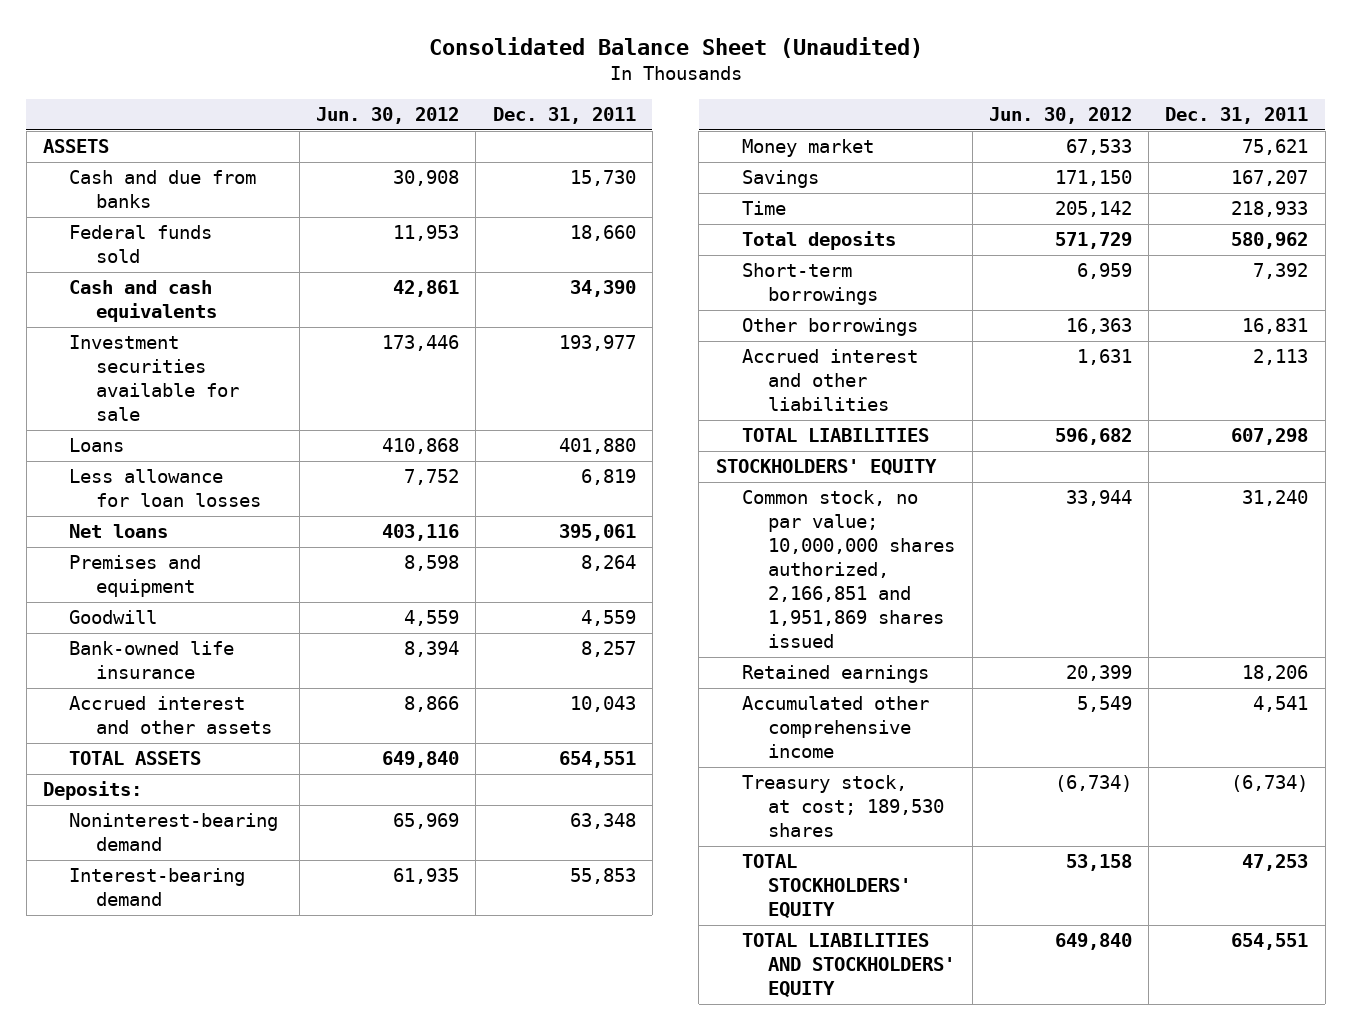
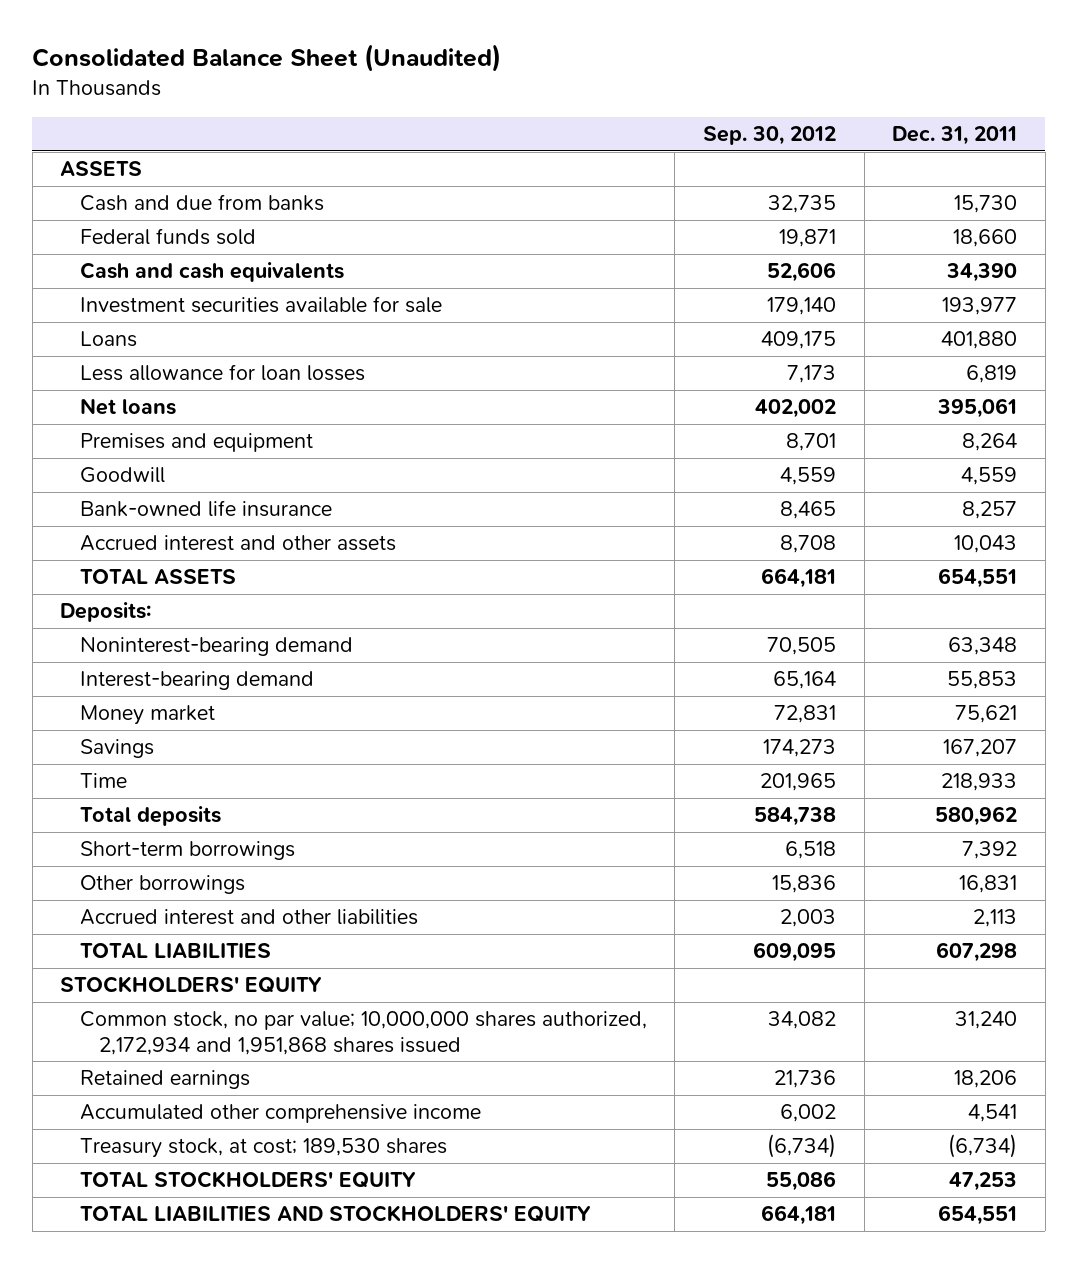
[316,107,460,125] Jun. 30, 2012 -> none
none -> [702,126,836,146] Sep. 30, 2012
[742,490,956,649] Common stock, no par value; 10,000,000 shares authorized, 2,166,851 and 1,951,869 shares issued -> [79,1011,647,1055] Common stock, no par value; 10,000,000 shares authorized, 2,172,934 and 1,951,868 shares issued

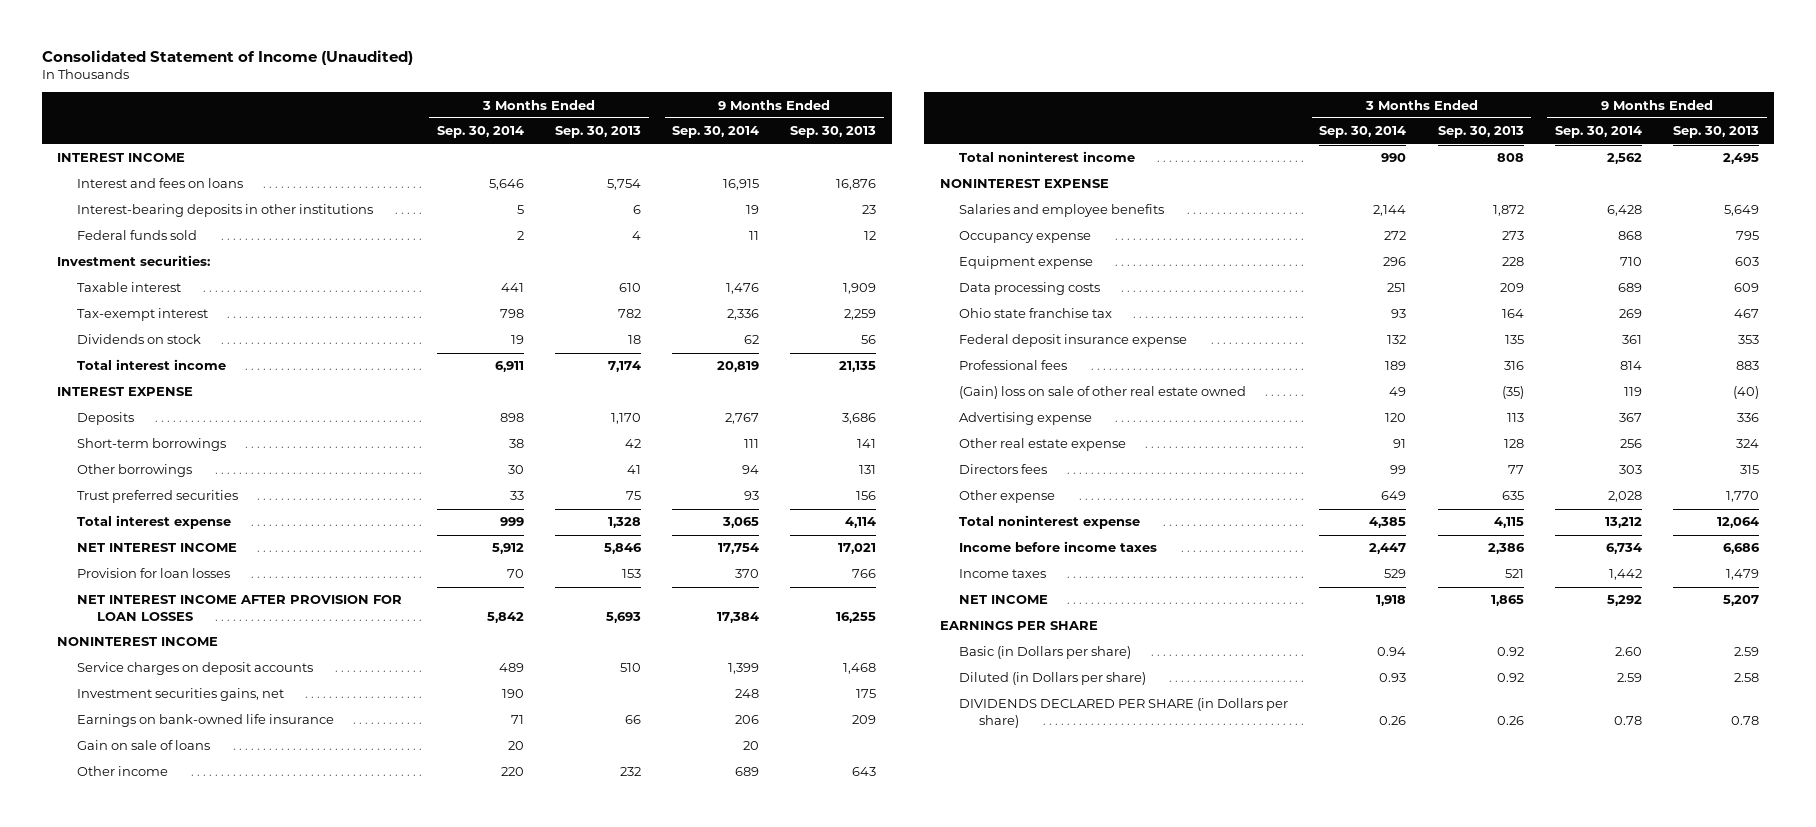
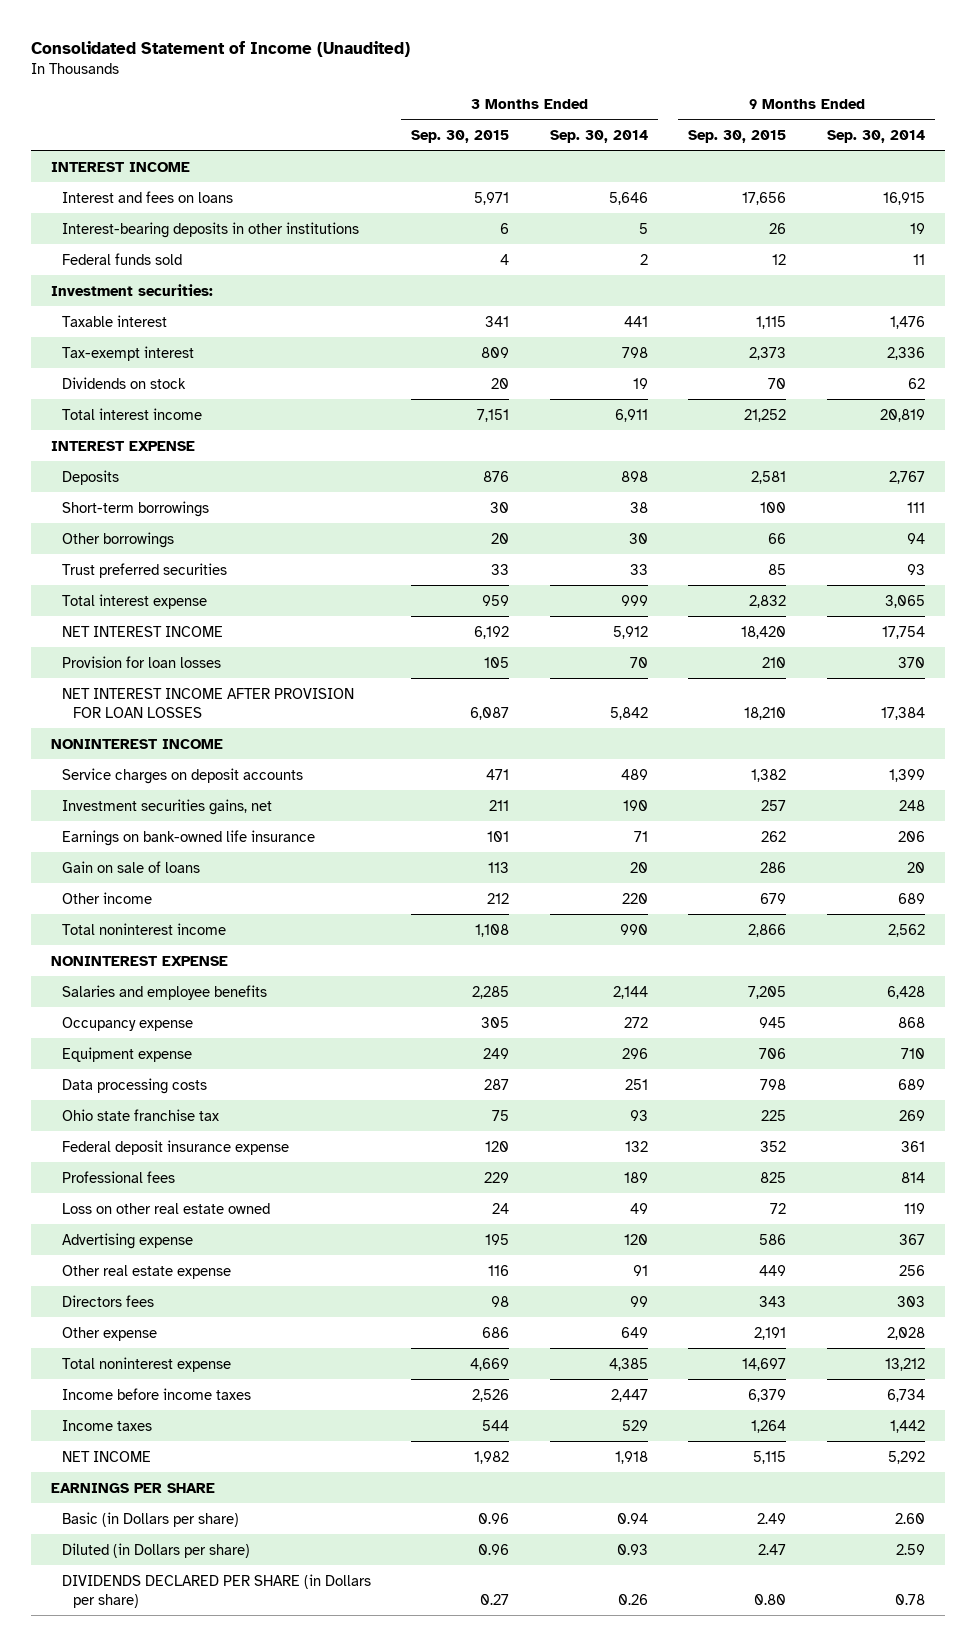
[555,126,642,139] Sep. 30, 2013 -> none
[790,126,877,139] Sep. 30, 2013 -> none
none -> [411,129,510,143] Sep. 30, 2015
none -> [688,129,787,143] Sep. 30, 2015
[959,386,1247,400] (Gain) loss on sale of other real estate owned -> [62,1202,271,1214] Loss on other real estate owned

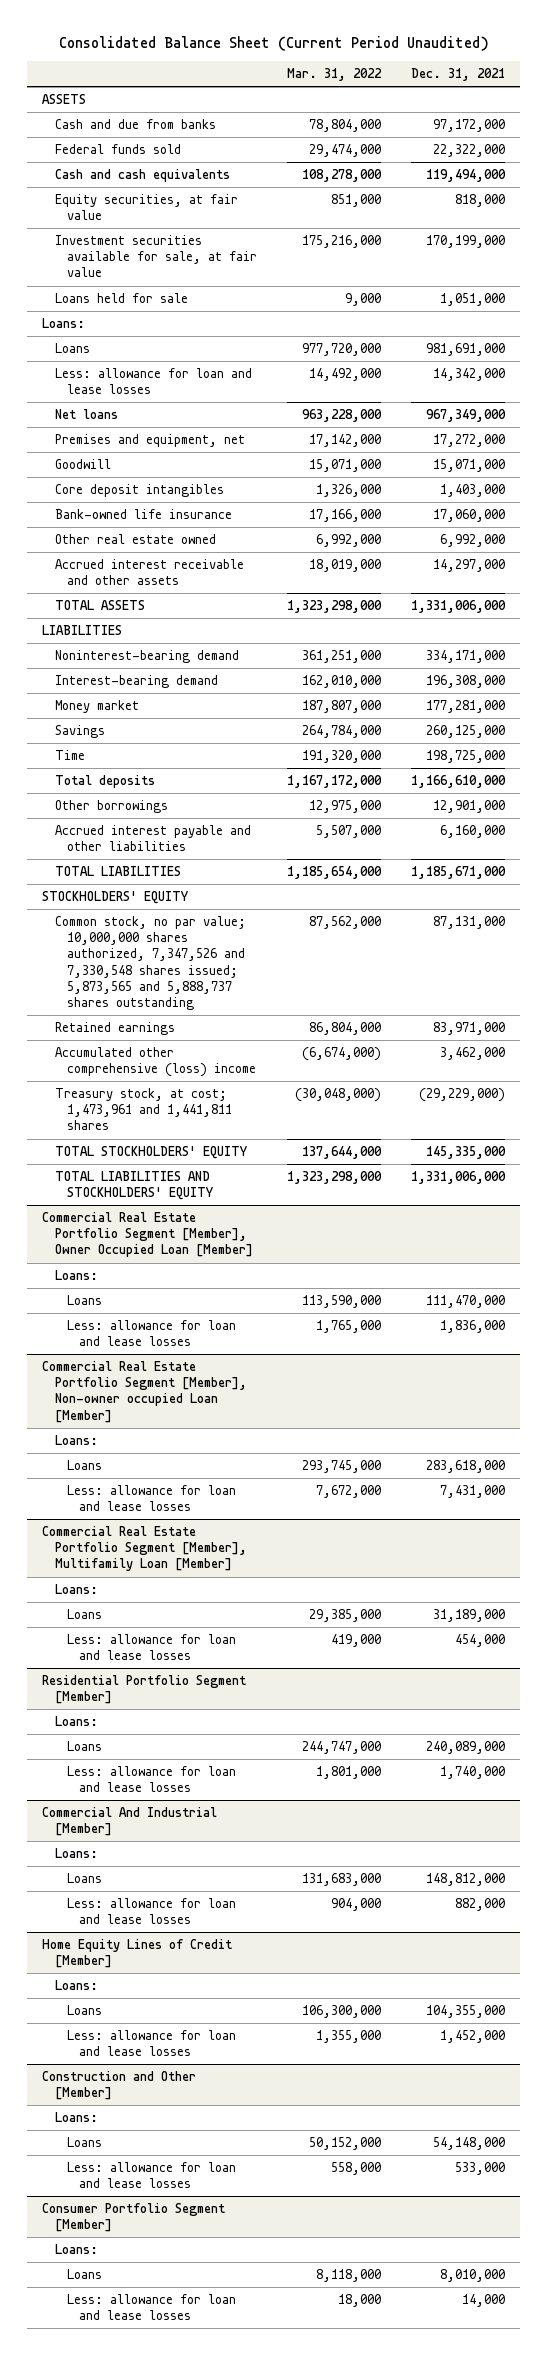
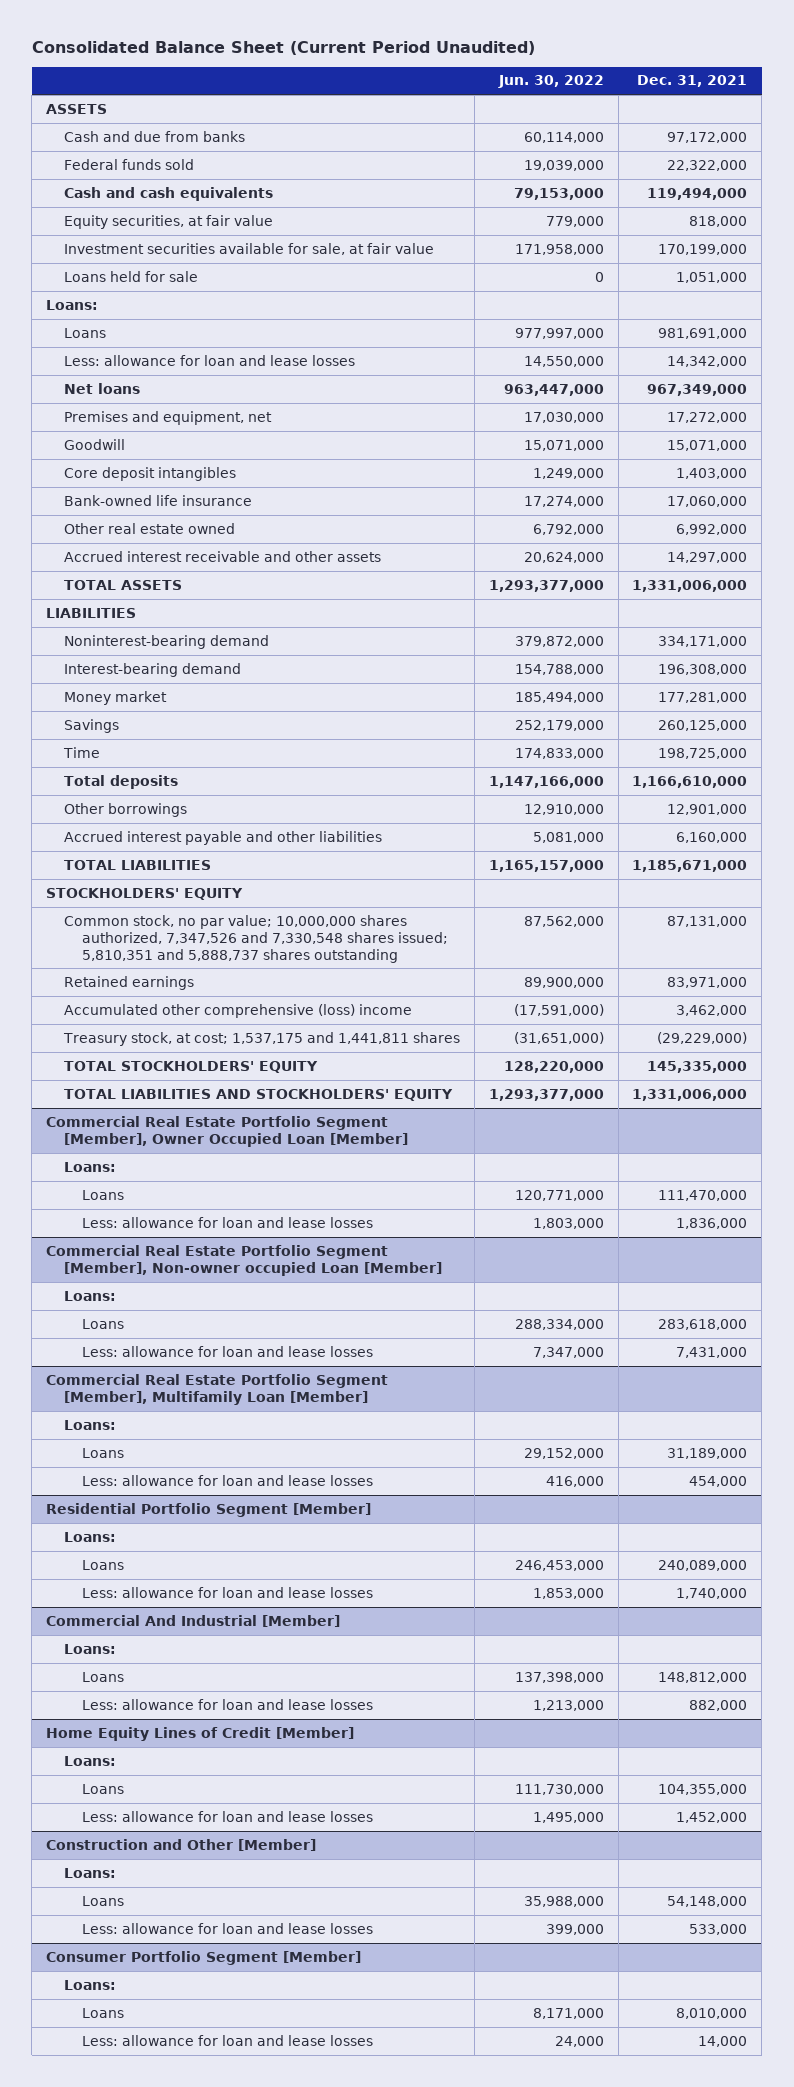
[286,68,382,82] Mar. 31, 2022 -> none
none -> [497,75,604,89] Jun. 30, 2022
[54,916,246,1010] Common stock, no par value; 10,000,000 shares authorized, 7,347,526 and 7,330,548 shares issued; 5,873,565 and 5,888,737 shares outstanding -> [64,914,449,963] Common stock, no par value; 10,000,000 shares authorized, 7,347,526 and 7,330,548 shares issued; 5,810,351 and 5,888,737 shares outstanding
[54,1088,233,1131] Treasury stock, at cost; 1,473,961 and 1,441,811 shares -> [63,1031,461,1046] Treasury stock, at cost; 1,537,175 and 1,441,811 shares

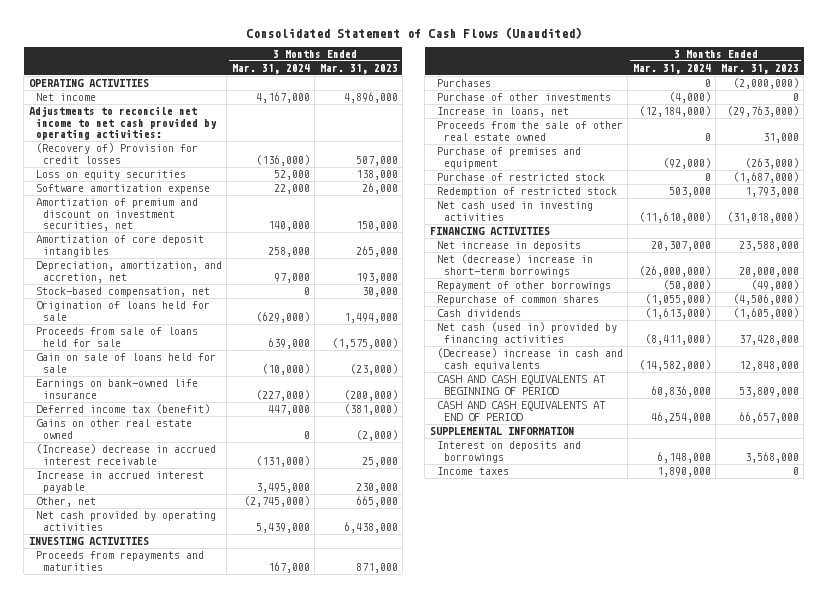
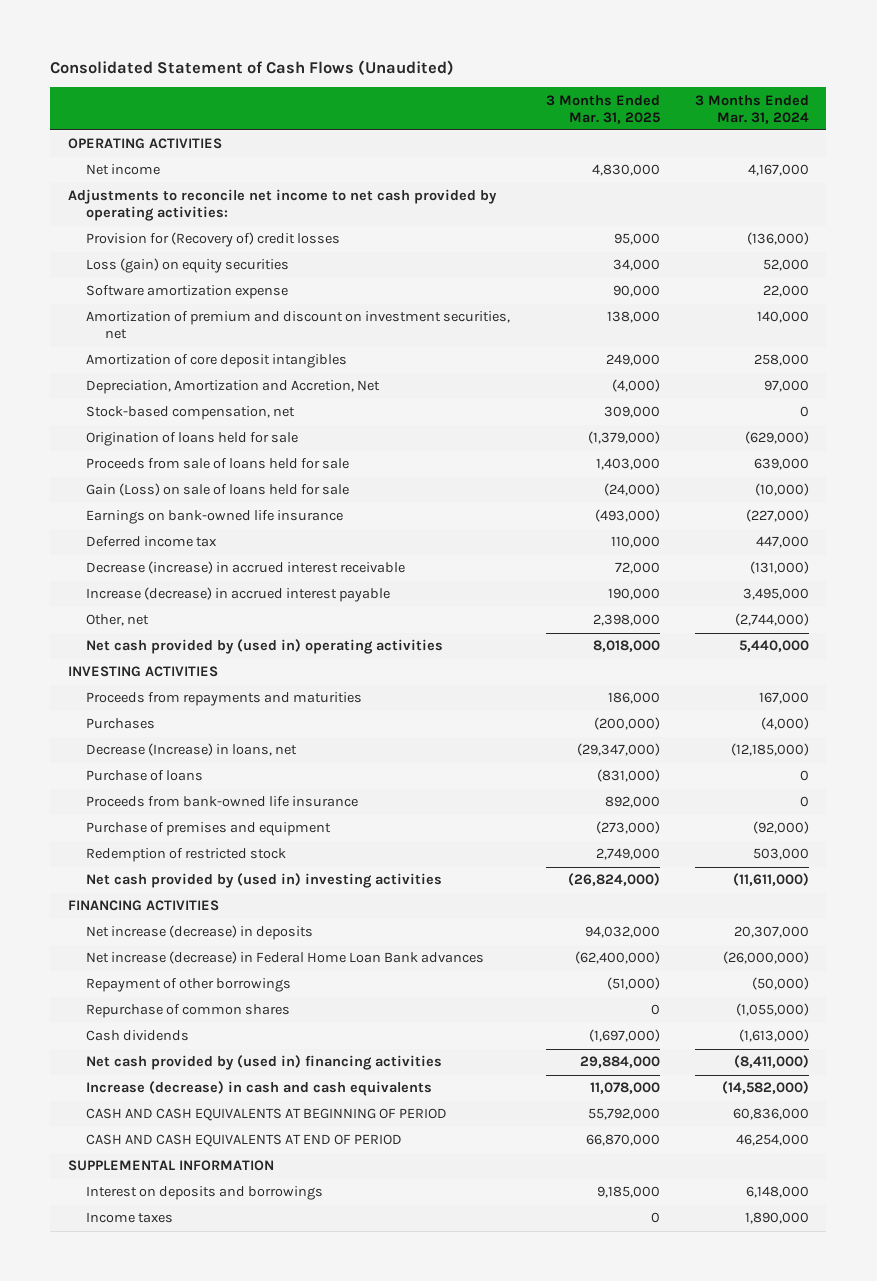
[319,63,398,74] Mar. 31, 2023 -> none
none -> [545,94,660,124] 3 Months Ended Mar. 31, 2025
[35,143,198,164] (Recovery of) Provision for credit losses -> [86,232,341,248] Provision for (Recovery of) credit losses
[35,170,186,181] Loss on equity securities -> [86,258,290,274] Loss (gain) on equity securities
[35,261,222,283] Depreciation, amortization, and accretion, net -> [86,380,381,395] Depreciation, Amortization and Accretion, Net
[35,353,216,373] Gain on sale of loans held for sale -> [86,483,350,497] Gain (Loss) on sale of loans held for sale
[35,419,192,439] Gains on other real estate owned -> none
[35,404,210,415] Deferred income tax (benefit) -> [86,536,218,548] Deferred income tax
[35,444,216,465] (Increase) decrease in accrued interest receivable -> [86,561,406,575] Decrease (increase) in accrued interest receivable
[35,471,204,493] Increase in accrued interest payable -> [86,587,391,603] Increase (decrease) in accrued interest payable
[243,496,310,508] (2,745,000) -> [734,613,809,627] (2,744,000)
[35,511,216,531] Net cash provided by operating activities -> [86,639,444,655] Net cash provided by (used in) operating activities
[255,522,310,533] 5,439,000 -> [738,640,809,653] 5,440,000
[437,93,612,102] Purchase of other investments -> none
[437,121,624,141] Proceeds from the sale of other real estate owned -> none
[704,79,711,88] 0 -> [760,717,809,731] (4,000)
[437,107,570,118] Increase in loans, net -> [86,743,298,757] Decrease (Increase) in loans, net
[638,106,711,118] (12,184,000) -> [730,743,809,757] (12,185,000)
none -> [86,770,204,782] Purchase of loans
none -> [86,796,359,808] Proceeds from bank-owned life insurance
[437,173,606,182] Purchase of restricted stock -> none
[437,201,594,221] Net cash used in investing activities -> [86,873,443,889] Net cash provided by (used in) investing activities
[638,211,711,223] (11,610,000) -> [732,873,809,887] (11,611,000)
[437,254,594,277] Net (decrease) increase in short-term borrowings -> none
[437,241,582,252] Net increase in deposits -> [86,925,314,941] Net increase (decrease) in deposits
none -> [86,951,485,965] Net increase (decrease) in Federal Home Loan Bank advances
[437,322,618,345] Net cash (used in) provided by financing activities -> [86,1055,443,1071] Net cash provided by (used in) financing activities
[437,348,624,371] (Decrease) increase in cash and cash equivalents -> [86,1081,433,1097] Increase (decrease) in cash and cash equivalents

